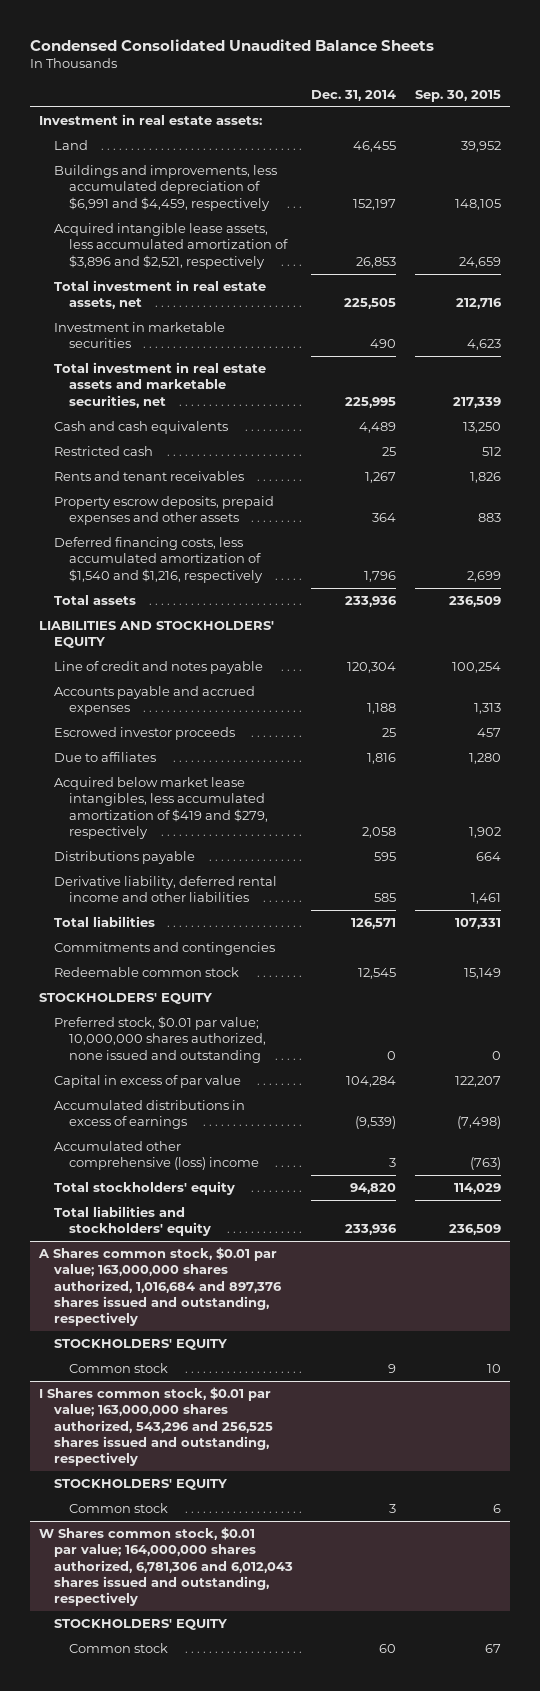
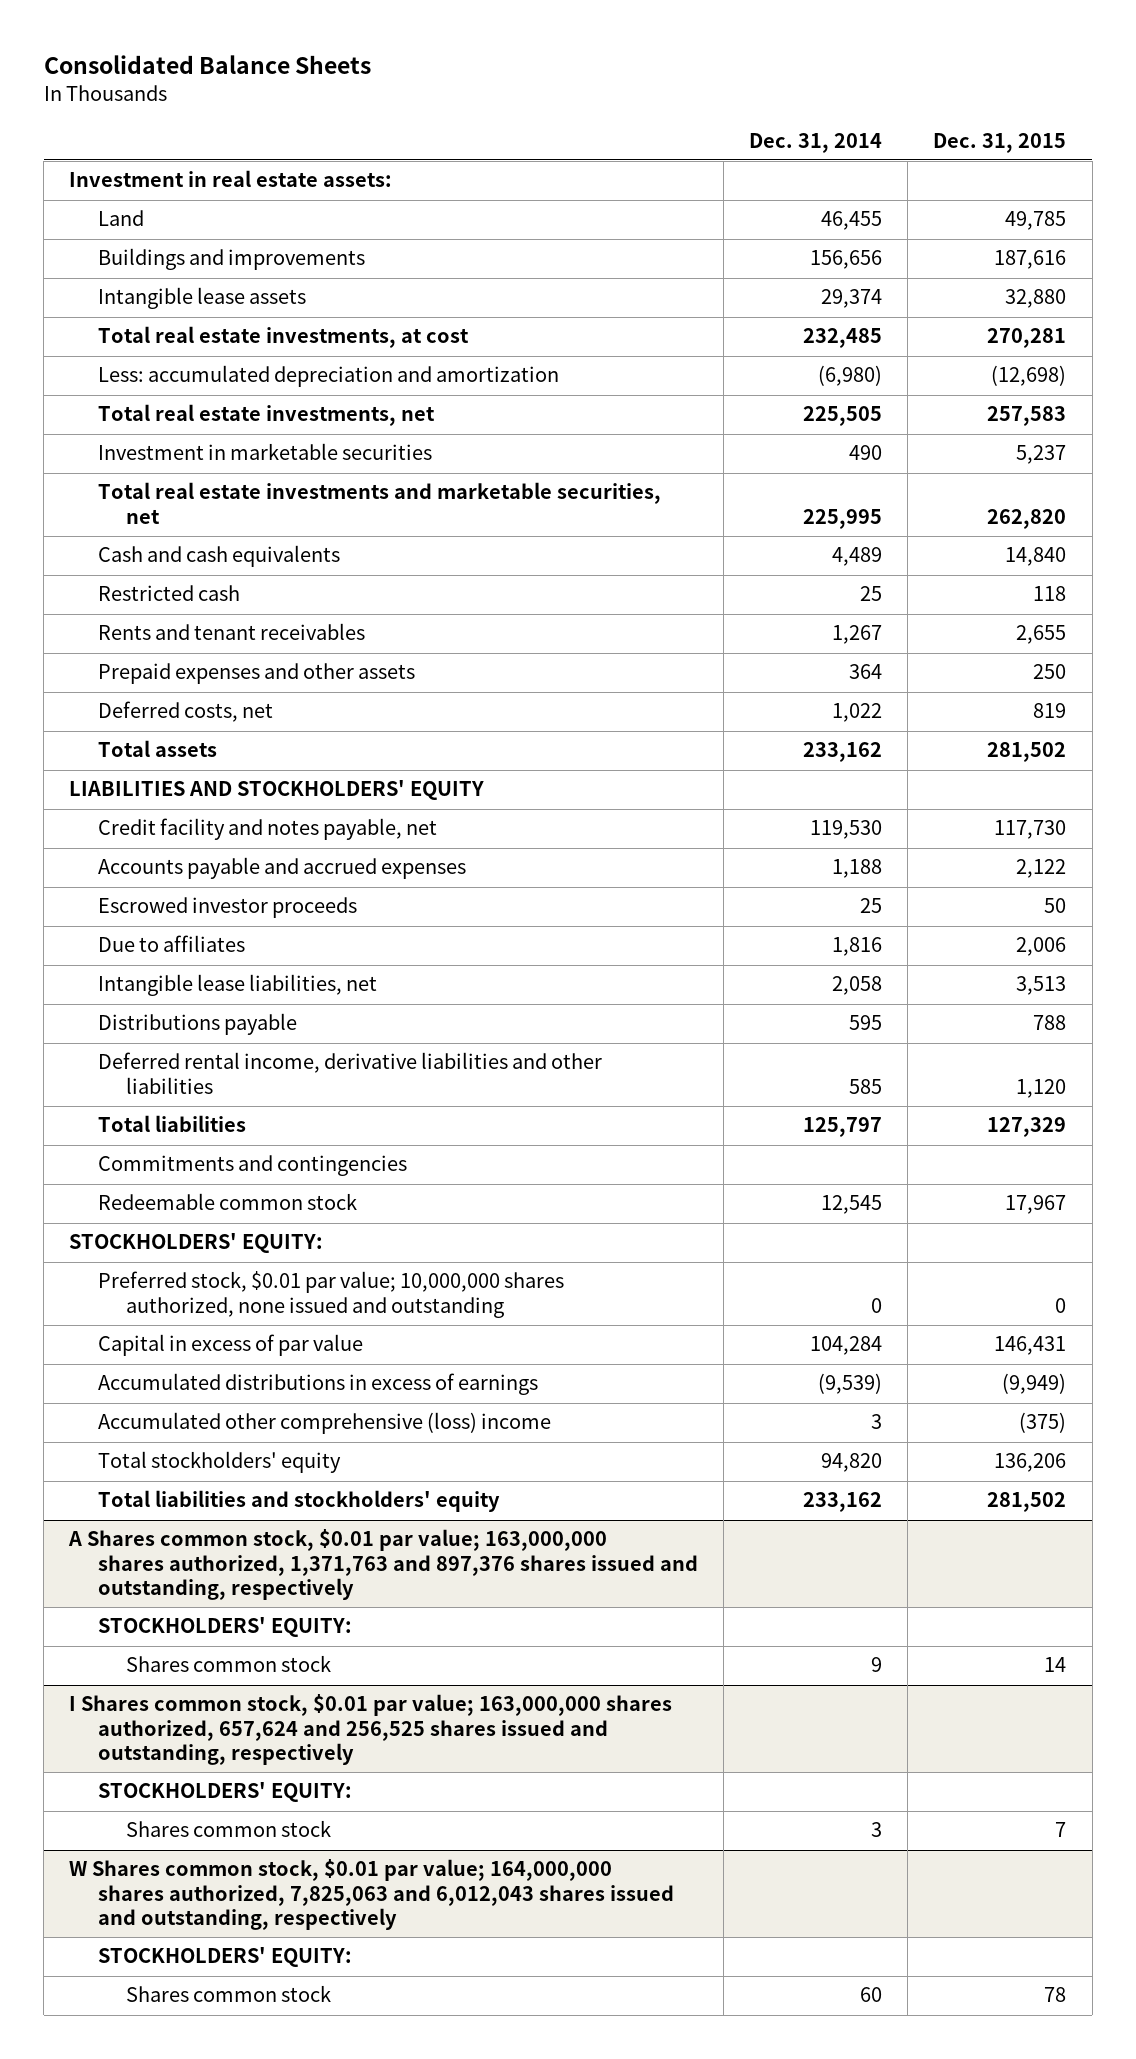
[29,38,434,51] Condensed Consolidated Unaudited Balance Sheets -> [43,55,371,75] Consolidated Balance Sheets
[414,89,501,102] Sep. 30, 2015 -> none
none -> [933,132,1067,153] Dec. 31, 2015
[53,165,277,211] Buildings and improvements, less accumulated depreciation of $6,991 and $4,459, respectively -> none
[53,223,288,269] Acquired intangible lease assets, less accumulated amortization of $3,896 and $2,521, respectively -> none
none -> [97,248,365,271] Buildings and improvements
none -> [97,287,306,310] Intangible lease assets
none -> [97,326,469,349] Total real estate investments, at cost
none -> [97,365,559,388] Less: accumulated depreciation and amortization
[53,280,266,310] Total investment in real estate assets, net -> [97,404,435,427] Total real estate investments, net
[53,362,266,408] Total investment in real estate assets and marketable securities, net -> [97,482,661,524] Total real estate investments and marketable securities, net
[53,537,263,583] Deferred financing costs, less accumulated amortization of $1,540 and $1,216, respectively -> none
[53,496,274,526] Property escrow deposits, prepaid expenses and other assets -> [97,663,415,685] Prepaid expenses and other assets
none -> [97,701,273,723] Deferred costs, net
[345,596,398,608] 233,936 -> [802,742,882,763] 233,162
[53,661,263,675] Line of credit and notes payable -> [97,818,437,841] Credit facility and notes payable, net
[347,662,397,674] 120,304 -> [809,820,882,840] 119,530
[53,777,268,840] Acquired below market lease intangibles, less accumulated amortization of $419 and $279, respectively -> [97,974,377,997] Intangible lease liabilities, net
[53,876,277,903] Derivative liability, deferred rental income and other liabilities -> [97,1052,602,1094] Deferred rental income, derivative liabilities and other liabilities
[351,918,397,930] 126,571 -> [802,1117,882,1138] 125,797
[39,993,213,1005] STOCKHOLDERS' EQUITY -> [69,1233,324,1254] STOCKHOLDERS' EQUITY:
[345,1224,398,1236] 233,936 -> [802,1492,882,1513] 233,162
[38,1247,282,1327] A Shares common stock, $0.01 par value; 163,000,000 shares authorized, 1,016,684 and 897,376 shares issued and outstanding, respectively -> [68,1529,698,1600] A Shares common stock, $0.01 par value; 163,000,000 shares authorized, 1,371,763 and 897,376 shares issued and outstanding, respectively
[53,1339,227,1351] STOCKHOLDERS' EQUITY -> [97,1617,352,1638] STOCKHOLDERS' EQUITY:
[68,1363,168,1374] Common stock -> [125,1655,331,1673] Shares common stock
[39,1387,273,1467] I Shares common stock, $0.01 par value; 163,000,000 shares authorized, 543,296 and 256,525 shares issued and outstanding, respectively -> [69,1694,673,1765] I Shares common stock, $0.01 par value; 163,000,000 shares authorized, 657,624 and 256,525 shares issued and outstanding, respectively
[53,1479,227,1491] STOCKHOLDERS' EQUITY -> [97,1782,352,1803] STOCKHOLDERS' EQUITY:
[68,1503,168,1514] Common stock -> [125,1820,331,1838] Shares common stock
[39,1527,293,1607] W Shares common stock, $0.01 par value; 164,000,000 shares authorized, 6,781,306 and 6,012,043 shares issued and outstanding, respectively -> [69,1859,674,1930] W Shares common stock, $0.01 par value; 164,000,000 shares authorized, 7,825,063 and 6,012,043 shares issued and outstanding, respectively
[53,1619,227,1631] STOCKHOLDERS' EQUITY -> [97,1947,352,1968] STOCKHOLDERS' EQUITY:
[68,1643,168,1654] Common stock -> [125,1985,331,2003] Shares common stock

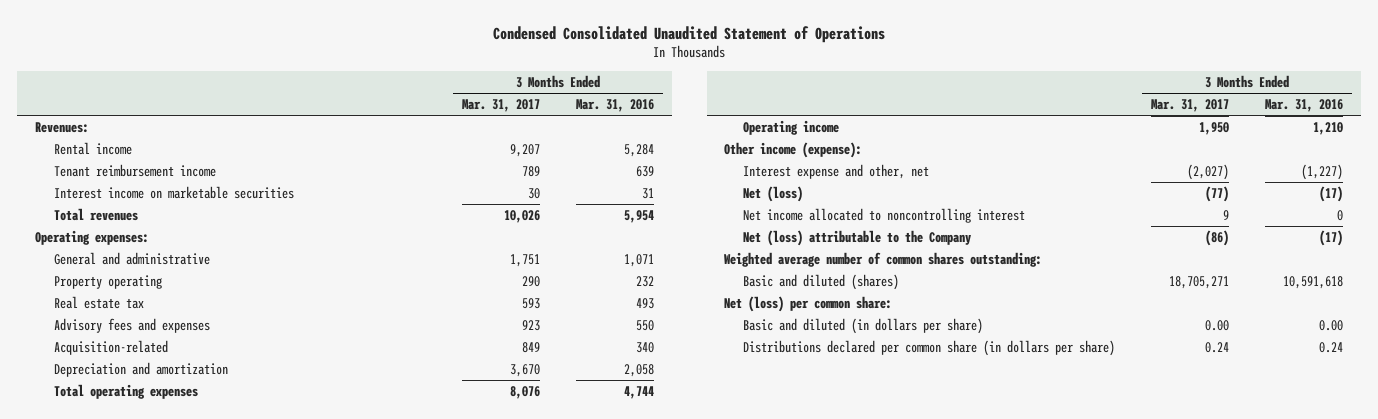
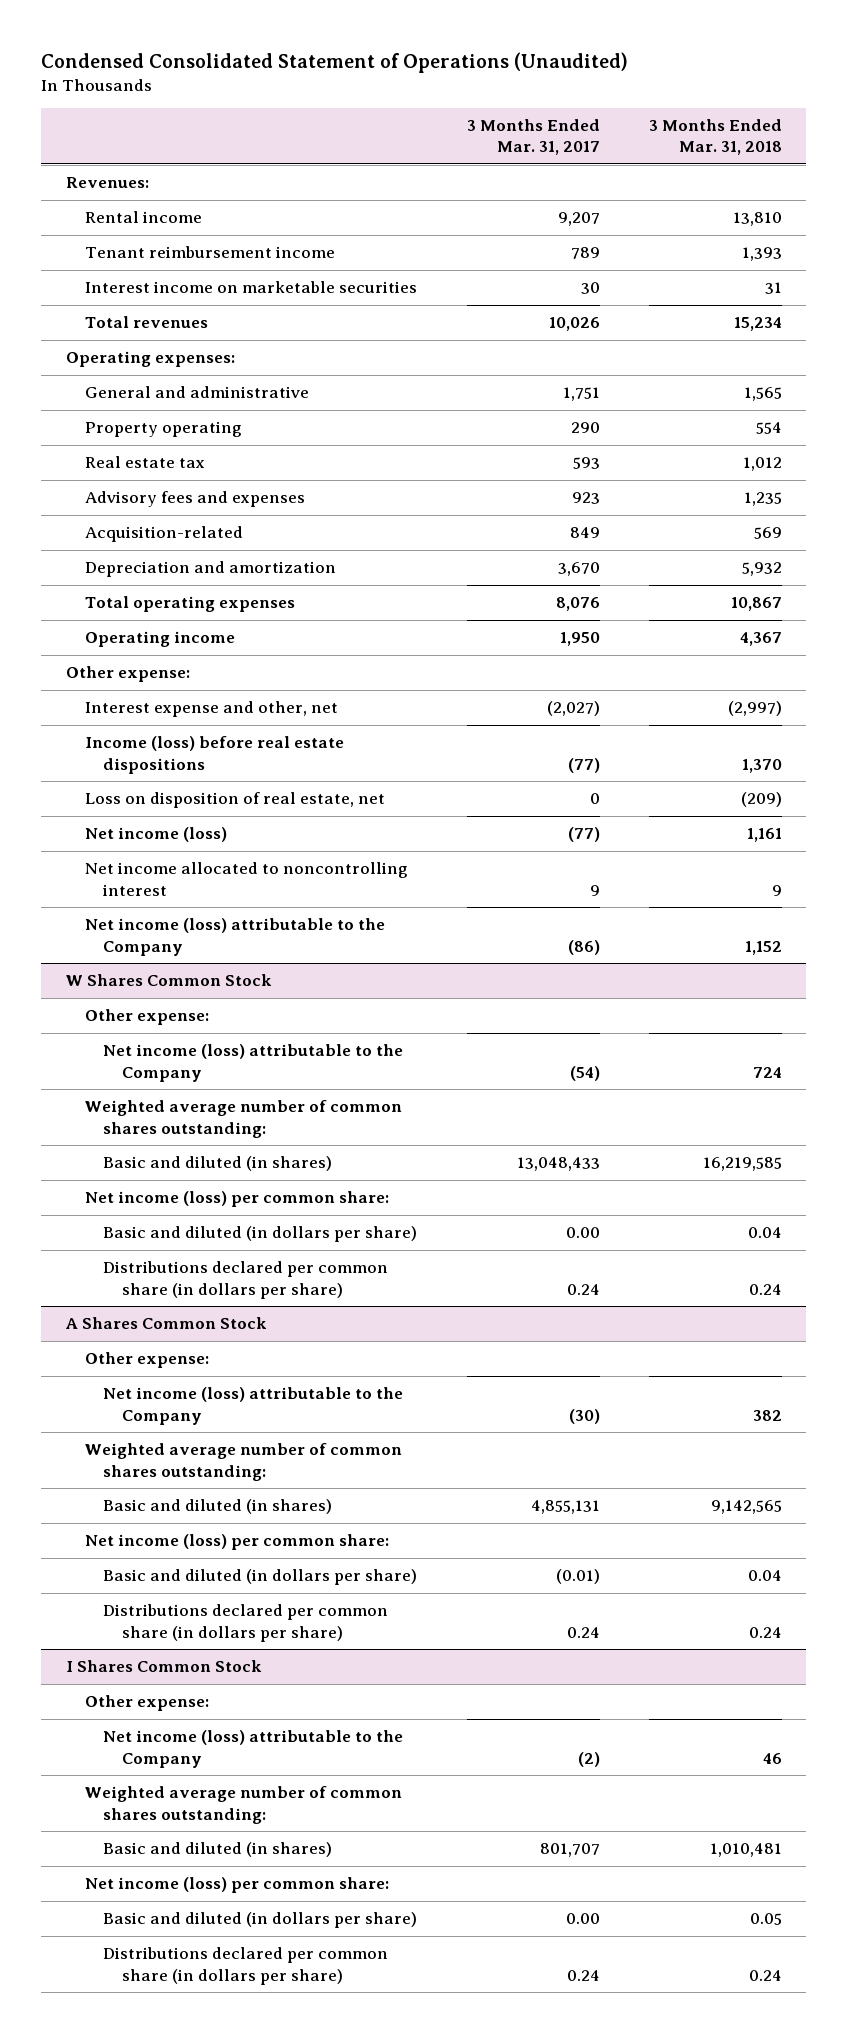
[493,25,886,43] Condensed Consolidated Unaudited Statement of Operations -> [41,51,629,73] Condensed Consolidated Statement of Operations (Unaudited)
[575,98,654,112] Mar. 31, 2016 -> none
none -> [648,119,782,156] 3 Months Ended Mar. 31, 2018
[724,141,863,158] Other income (expense): -> [65,666,190,683] Other expense:
none -> [84,736,344,774] Income (loss) before real estate dispositions
none -> [84,792,385,809] Loss on disposition of real estate, net
[743,185,804,202] Net (loss) -> [84,827,227,843] Net income (loss)
[743,229,972,246] Net (loss) attributable to the Company -> [84,918,385,956] Net income (loss) attributable to the Company
none -> [65,974,272,987] W Shares Common Stock
none -> [84,1009,209,1026] Other expense:
none -> [103,1044,404,1082] Net income (loss) attributable to the Company
[743,273,900,290] Basic and diluted (shares) -> [103,1156,333,1172] Basic and diluted (in shares)
[1169,275,1230,289] 18,705,271 -> [516,1157,600,1172] 13,048,433
[724,295,893,312] Net (loss) per common share: -> [84,1191,389,1208] Net income (loss) per common share:
none -> [64,1317,267,1330] A Shares Common Stock
none -> [84,1352,209,1369] Other expense:
none -> [103,1387,404,1425] Net income (loss) attributable to the Company
none -> [84,1443,402,1481] Weighted average number of common shares outstanding:
none -> [103,1499,333,1515] Basic and diluted (in shares)
none -> [84,1534,389,1551] Net income (loss) per common share:
none -> [103,1569,418,1586] Basic and diluted (in dollars per share)
none -> [103,1604,389,1642] Distributions declared per common share (in dollars per share)
none -> [65,1660,262,1673] I Shares Common Stock
none -> [84,1695,209,1712] Other expense:
none -> [103,1730,404,1768] Net income (loss) attributable to the Company
none -> [84,1786,402,1824] Weighted average number of common shares outstanding:
none -> [103,1842,333,1858] Basic and diluted (in shares)
none -> [84,1877,389,1894] Net income (loss) per common share:
none -> [103,1912,418,1929] Basic and diluted (in dollars per share)
none -> [103,1947,389,1985] Distributions declared per common share (in dollars per share)

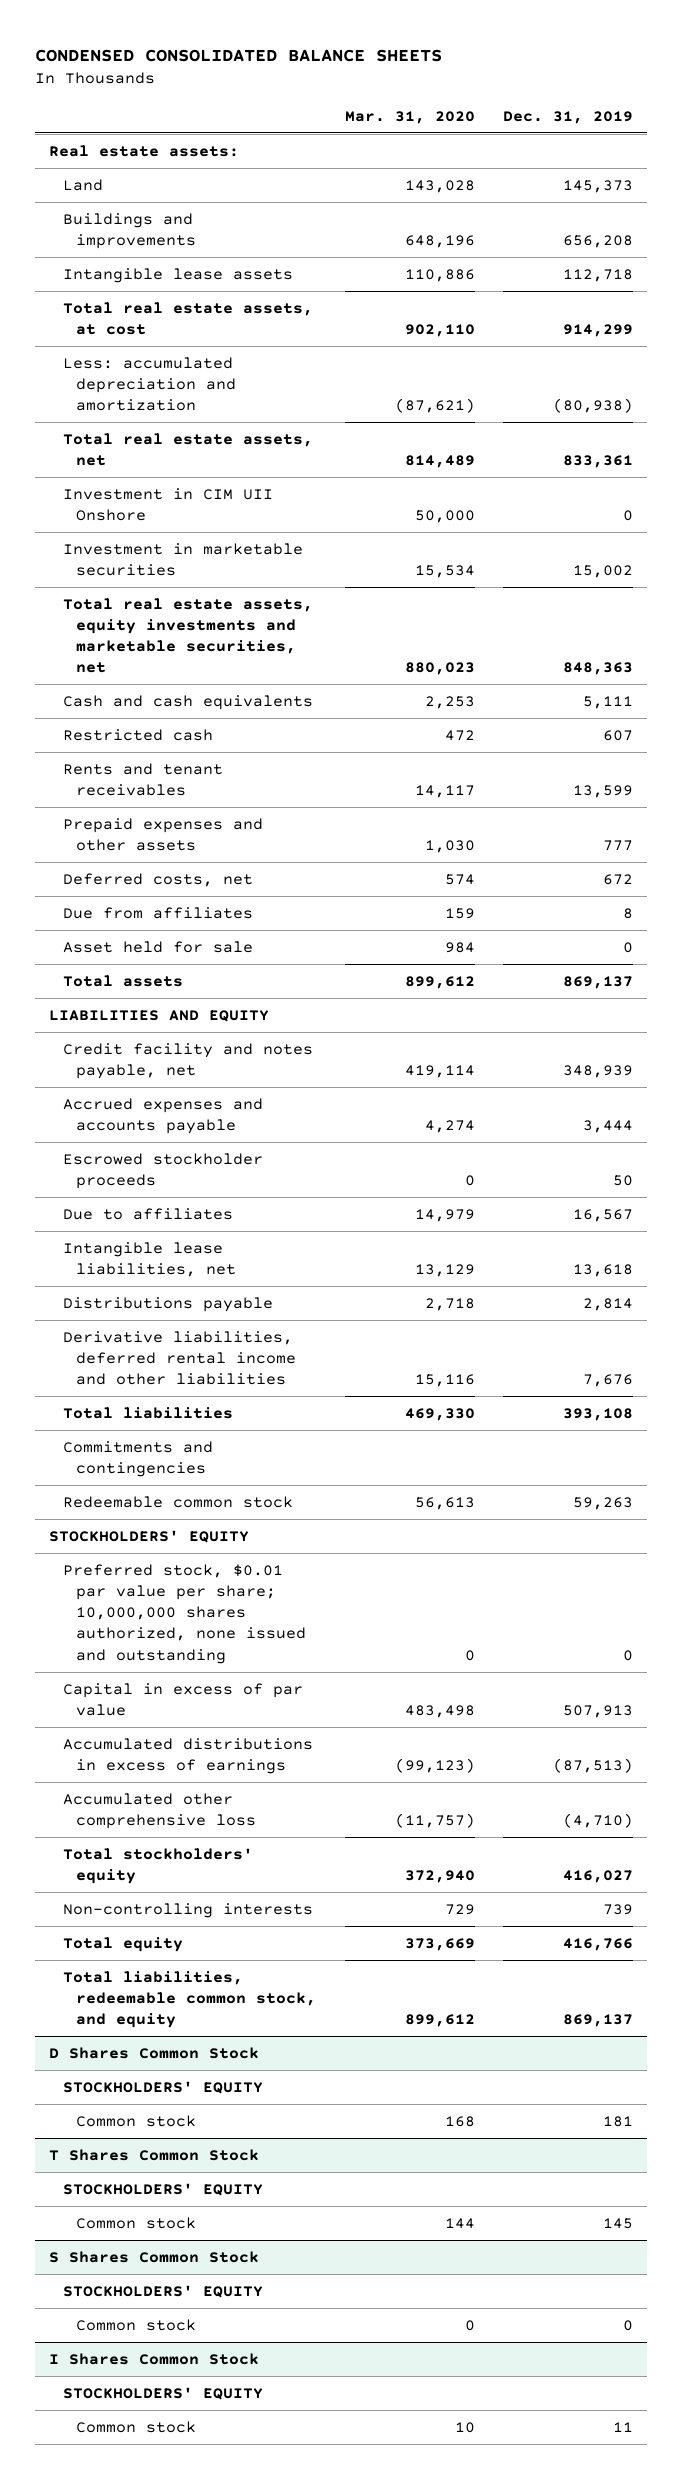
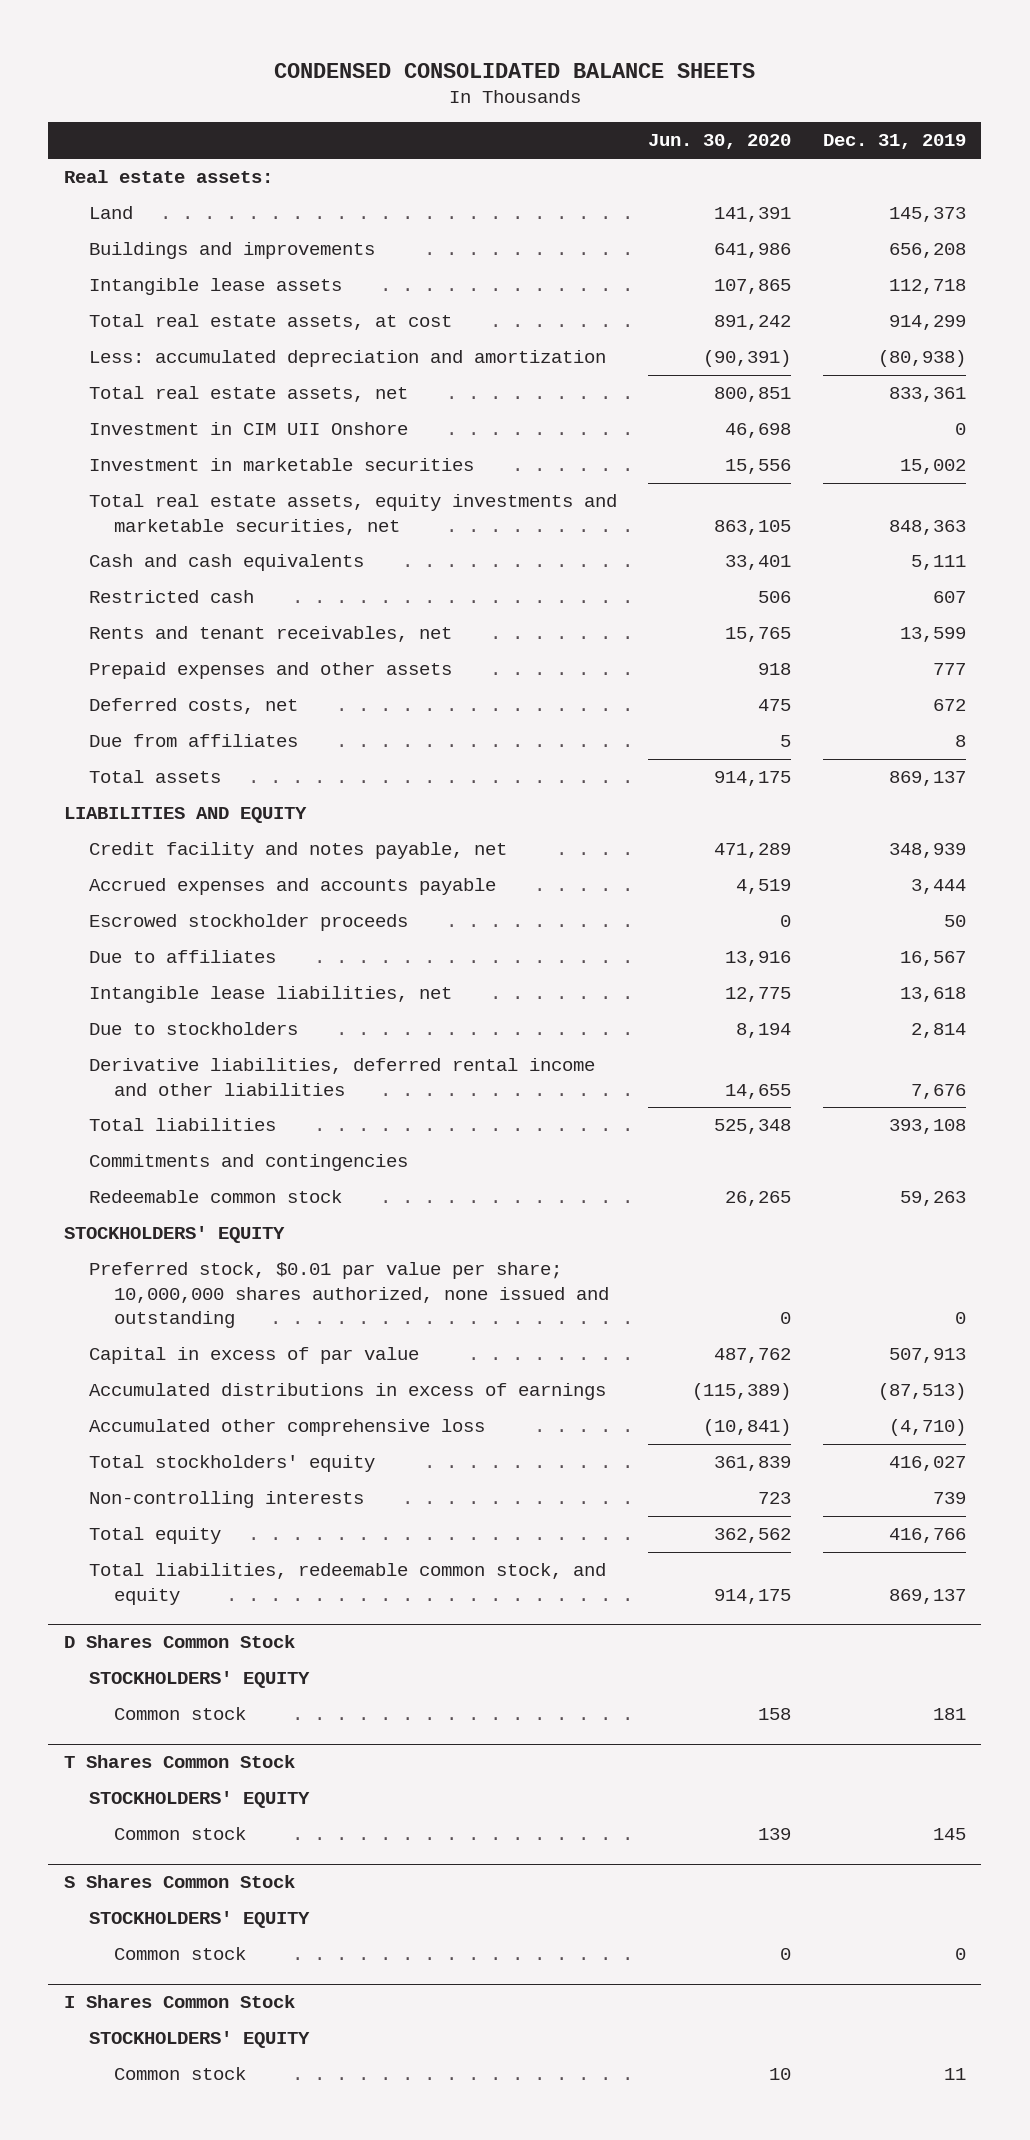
[344,110,475,124] Mar. 31, 2020 -> none
none -> [648,134,792,150] Jun. 30, 2020
[62,762,223,796] Rents and tenant receivables -> [88,626,452,643] Rents and tenant receivables, net
[62,940,253,953] Asset held for sale -> none
[62,1296,273,1312] Distributions payable -> [88,1022,298,1036] Due to stockholders

